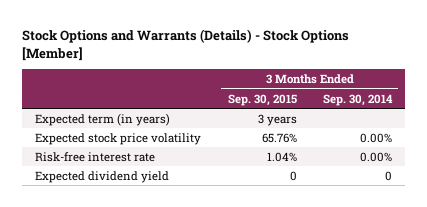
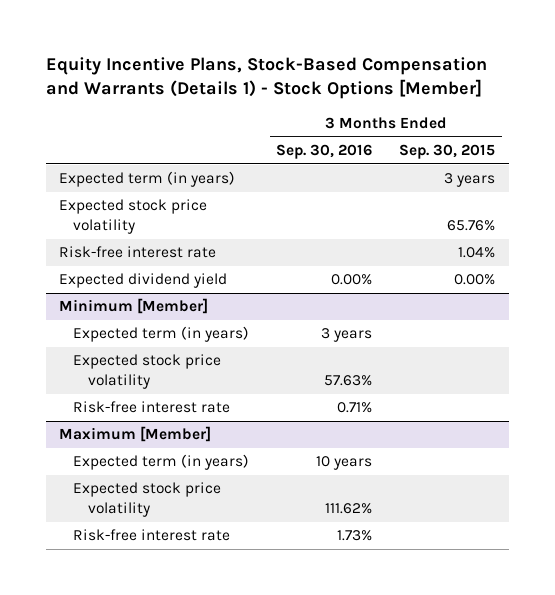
[22,29,350,61] Stock Options and Warrants (Details) - Stock Options [Member] -> [45,56,487,100] Equity Incentive Plans, Stock-Based Compensation and Warrants (Details 1) - Stock Options [Member]
[322,93,393,106] Sep. 30, 2014 -> none
none -> [276,144,373,160] Sep. 30, 2016
[289,170,297,181] 0 -> [454,274,496,286] 0.00%
none -> [59,298,209,315] Minimum [Member]
none -> [73,326,250,343] Expected term (in years)
none -> [73,354,222,390] Expected stock price volatility
none -> [73,401,231,414] Risk-free interest rate
none -> [59,426,212,443] Maximum [Member]
none -> [73,454,250,471] Expected term (in years)
none -> [73,482,222,518] Expected stock price volatility
none -> [73,529,231,542] Risk-free interest rate

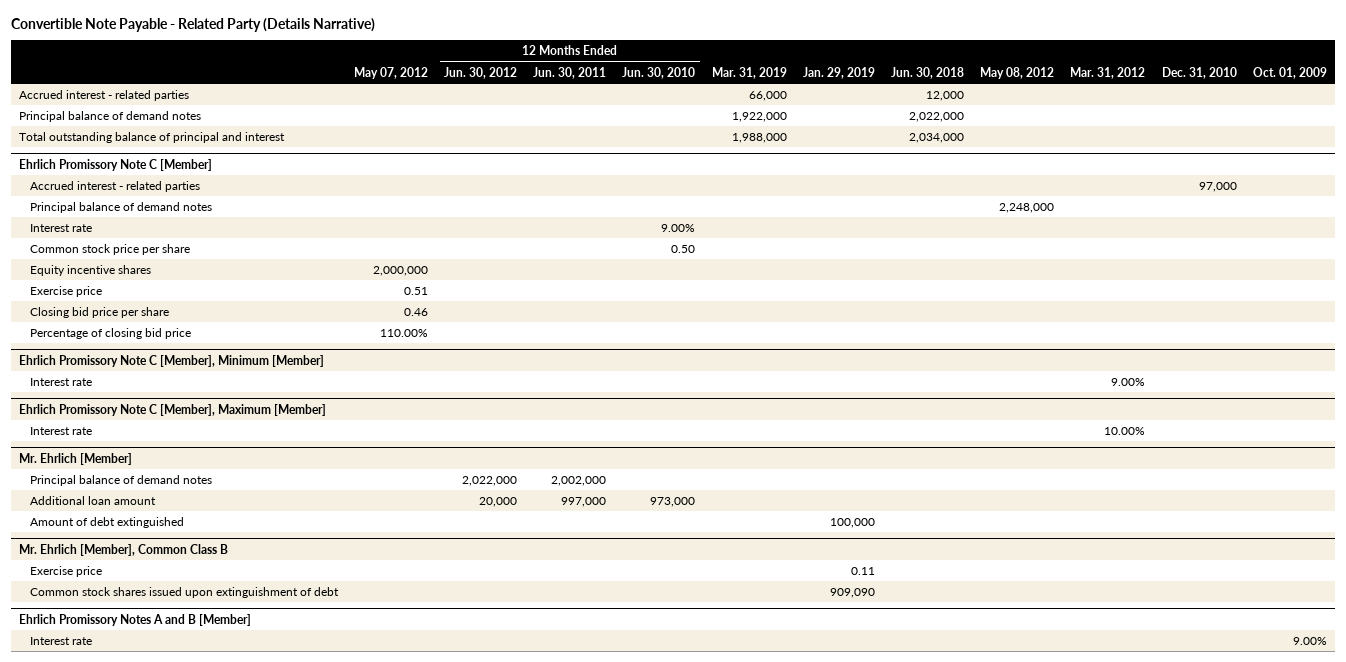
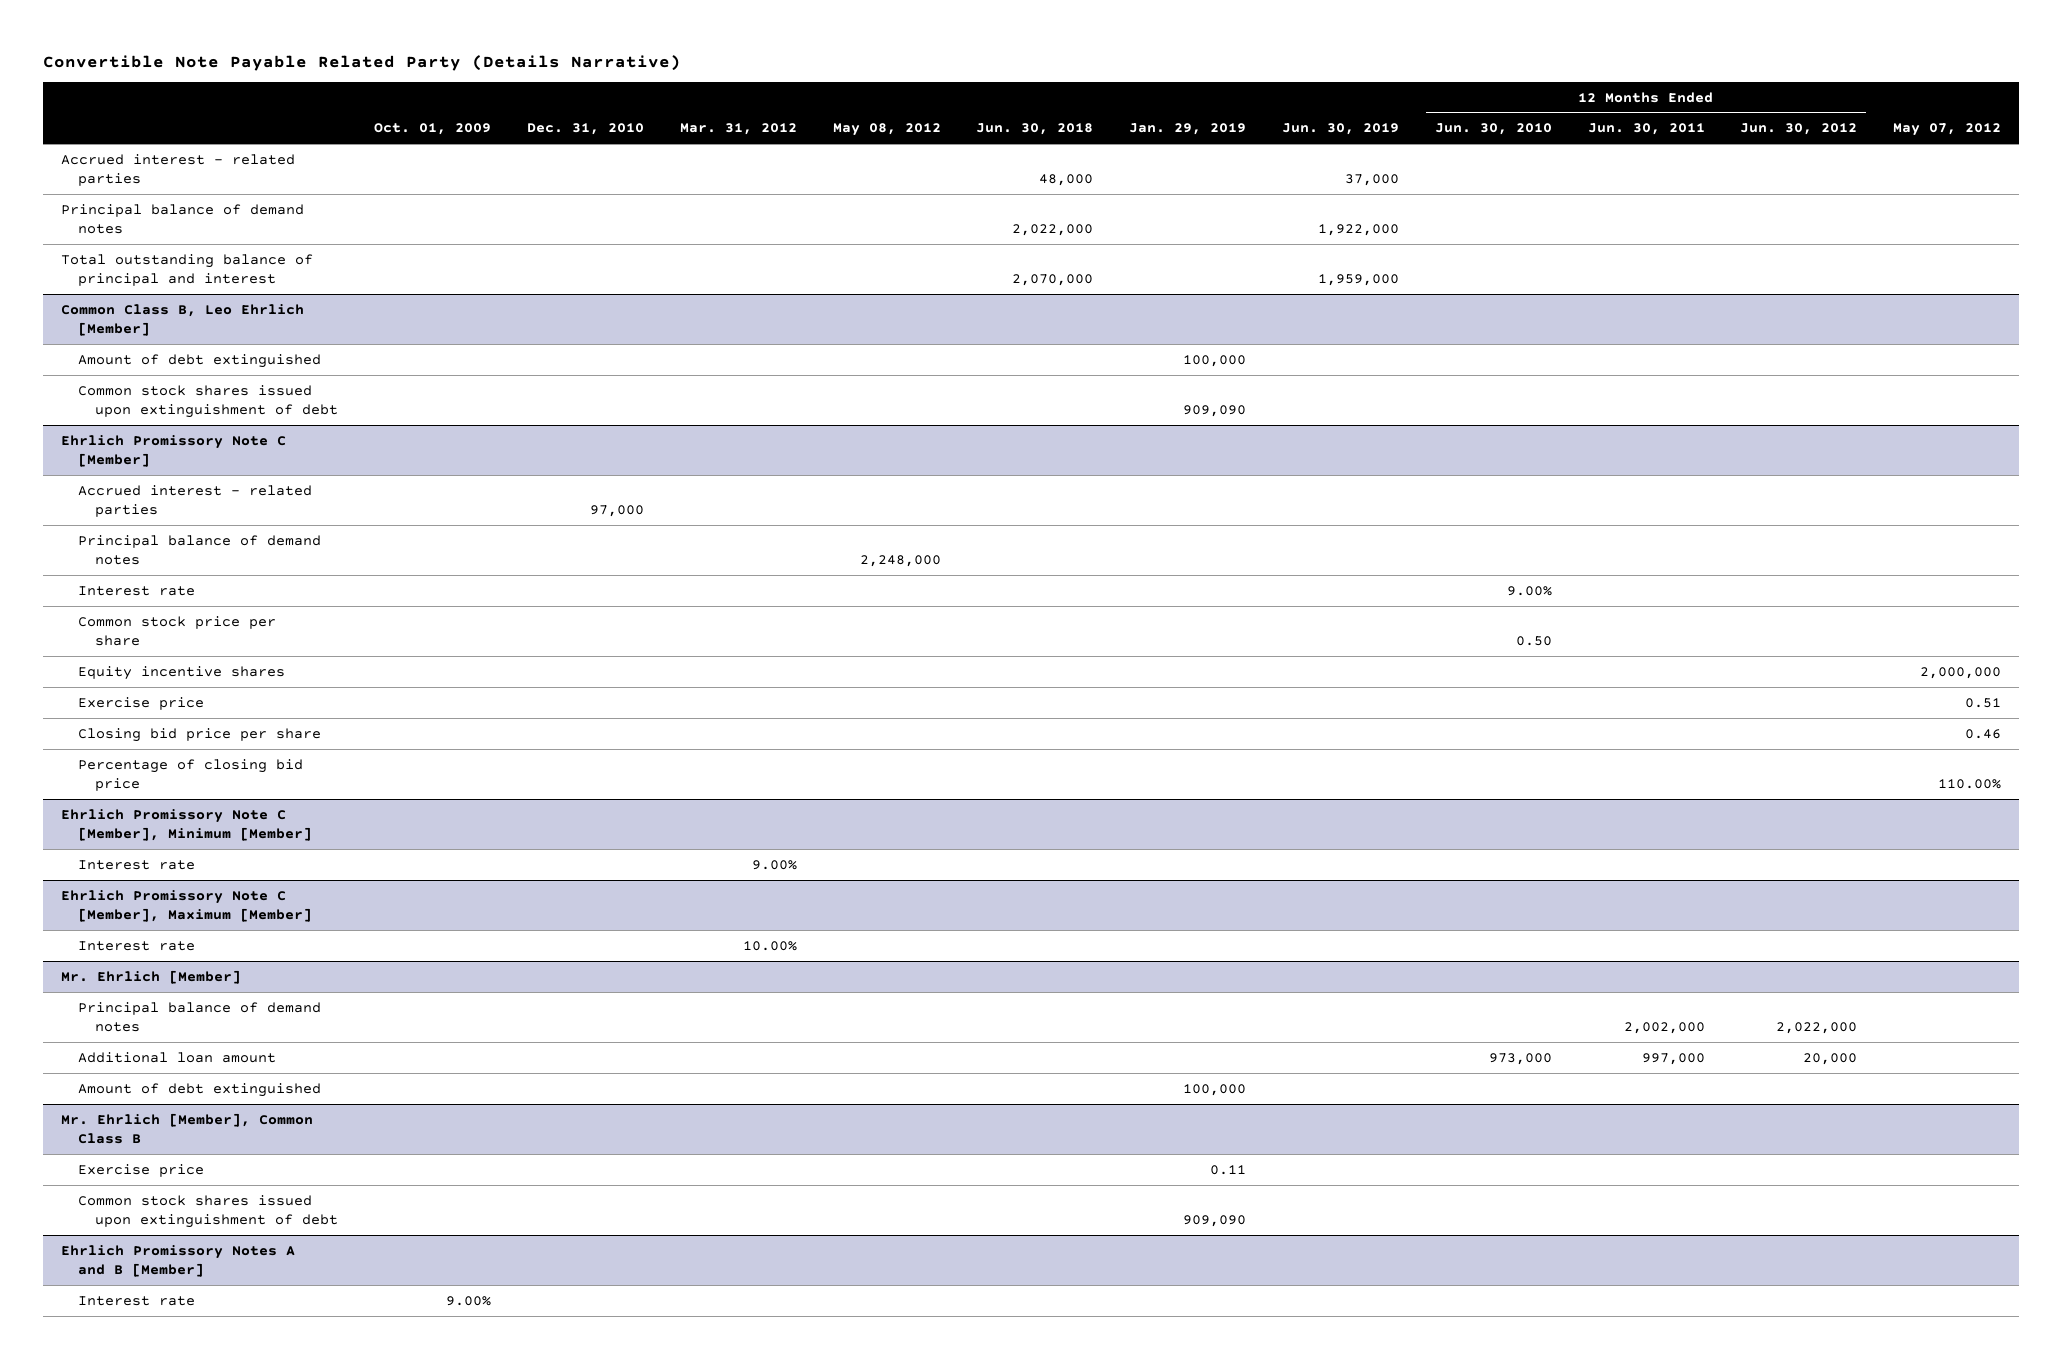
[10,17,375,32] Convertible Note Payable - Related Party (Details Narrative) -> [43,54,682,71] Convertible Note Payable Related Party (Details Narrative)
[711,66,787,79] Mar. 31, 2019 -> none
none -> [1282,123,1400,136] Jun. 30, 2019
[926,90,965,101] 12,000 -> [1039,173,1094,186] 48,000
[909,132,965,143] 2,034,000 -> [1012,273,1094,286] 2,070,000
none -> [61,303,305,336] Common Class B, Leo Ehrlich [Member]
none -> [78,353,322,368] Amount of debt extinguished
none -> [78,384,339,418] Common stock shares issued upon extinguishment of debt

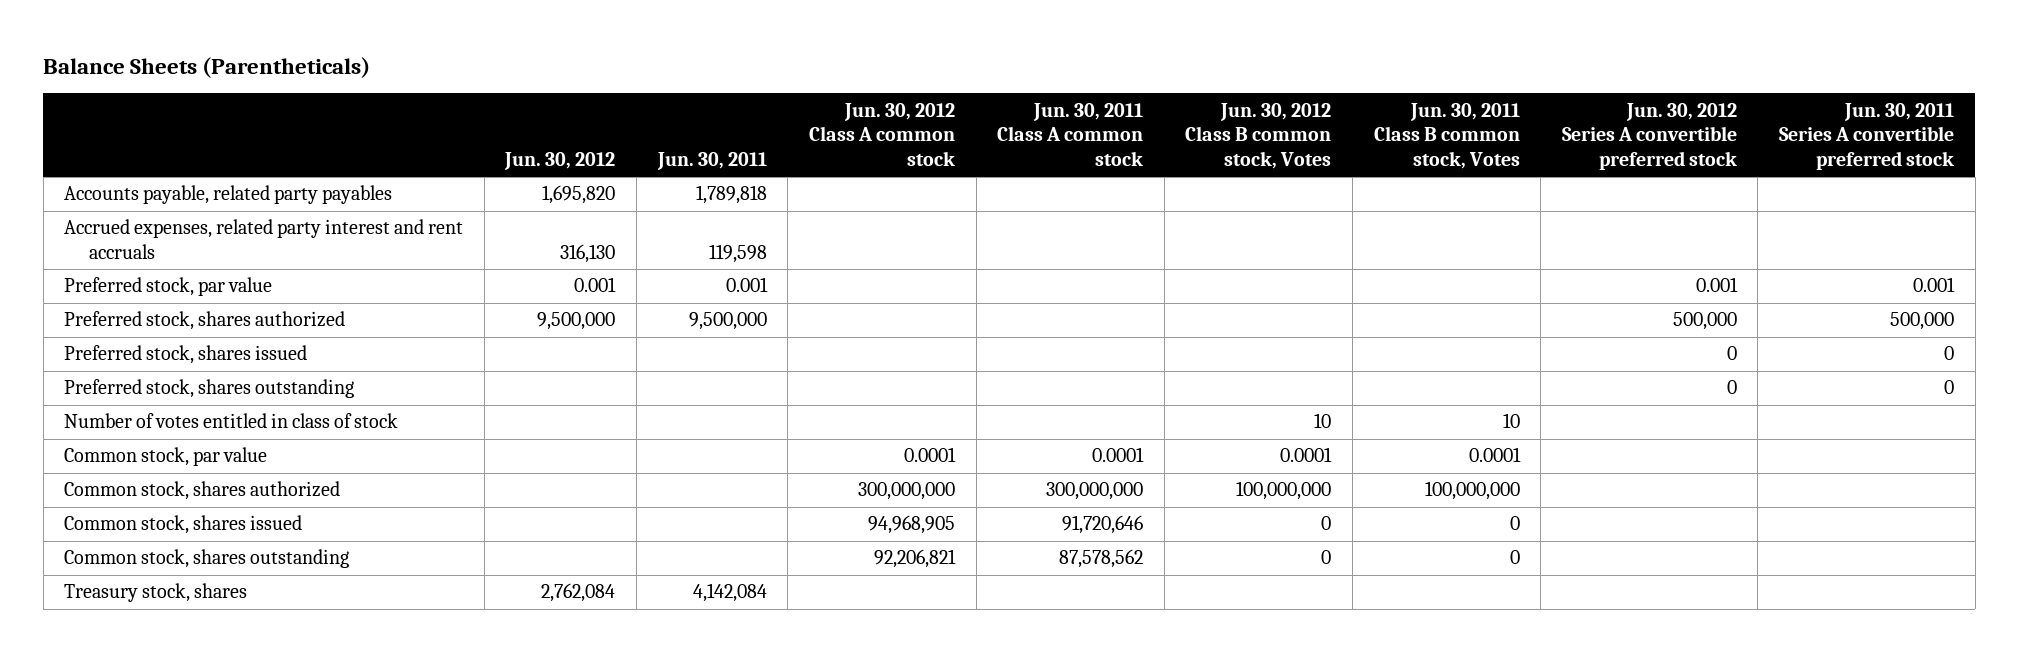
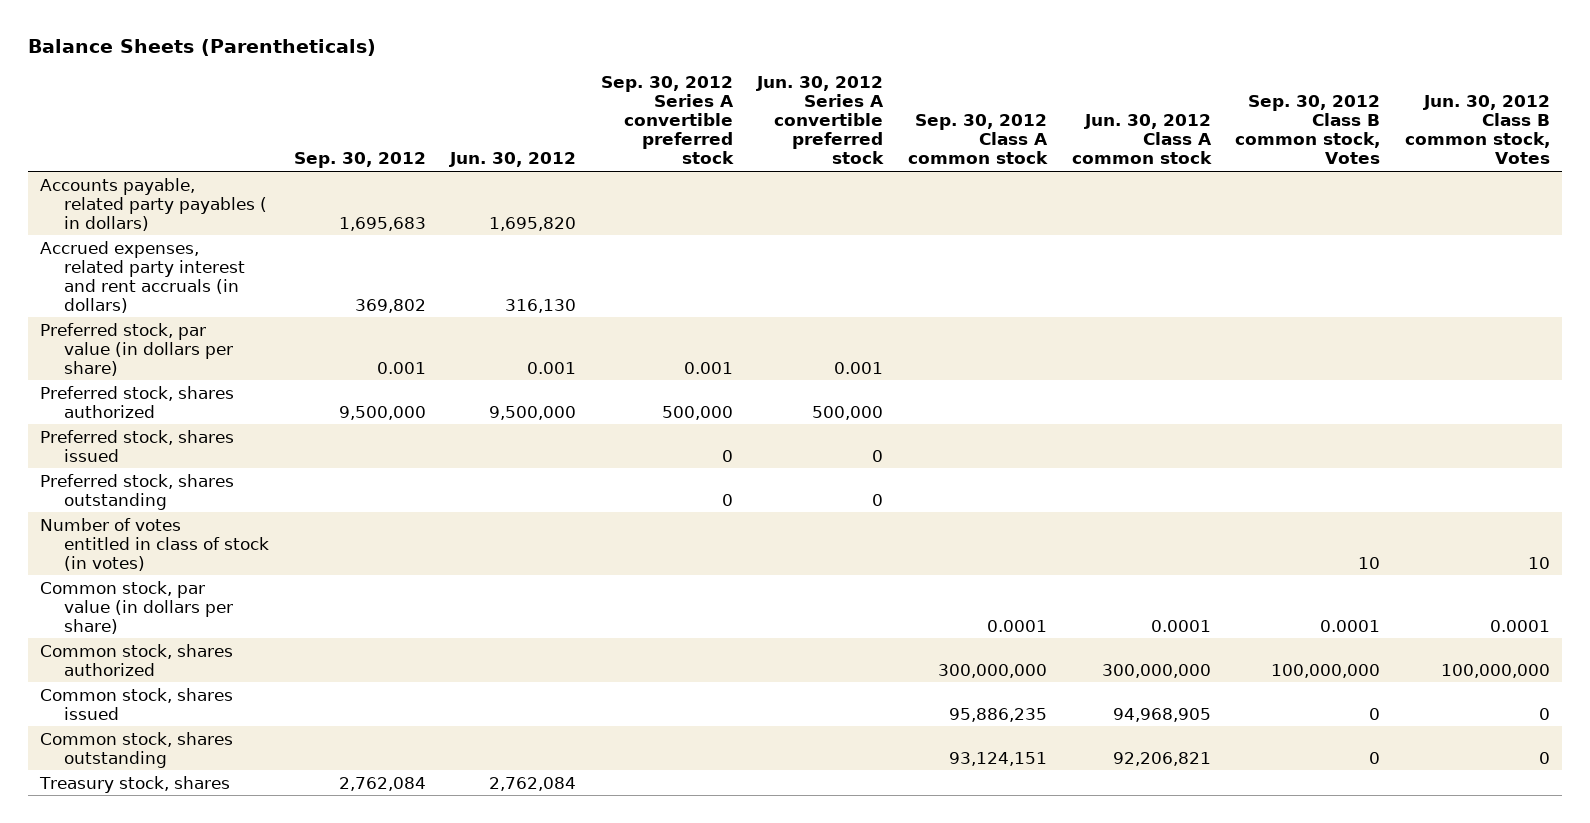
[656,151,767,170] Jun. 30, 2011 -> none
[997,102,1144,166] Jun. 30, 2011 Class A common stock -> none
[1373,102,1520,169] Jun. 30, 2011 Class B common stock, Votes -> none
[1779,102,1955,170] Jun. 30, 2011 Series A convertible preferred stock -> none
none -> [293,152,426,169] Sep. 30, 2012
none -> [600,76,734,165] Sep. 30, 2012 Series A convertible preferred stock
none -> [907,114,1048,165] Sep. 30, 2012 Class A common stock
none -> [1235,95,1381,165] Sep. 30, 2012 Class B common stock, Votes
[64,185,393,205] Accounts payable, related party payables -> [40,177,268,231] Accounts payable, related party payables ( in dollars)
[64,219,464,260] Accrued expenses, related party interest and rent accruals -> [40,240,246,313] Accrued expenses, related party interest and rent accruals (in dollars)
[64,277,273,297] Preferred stock, par value -> [40,322,234,376] Preferred stock, par value (in dollars per share)
[64,413,399,429] Number of votes entitled in class of stock -> [40,517,270,571] Number of votes entitled in class of stock (in votes)
[64,447,268,467] Common stock, par value -> [40,580,234,634] Common stock, par value (in dollars per share)

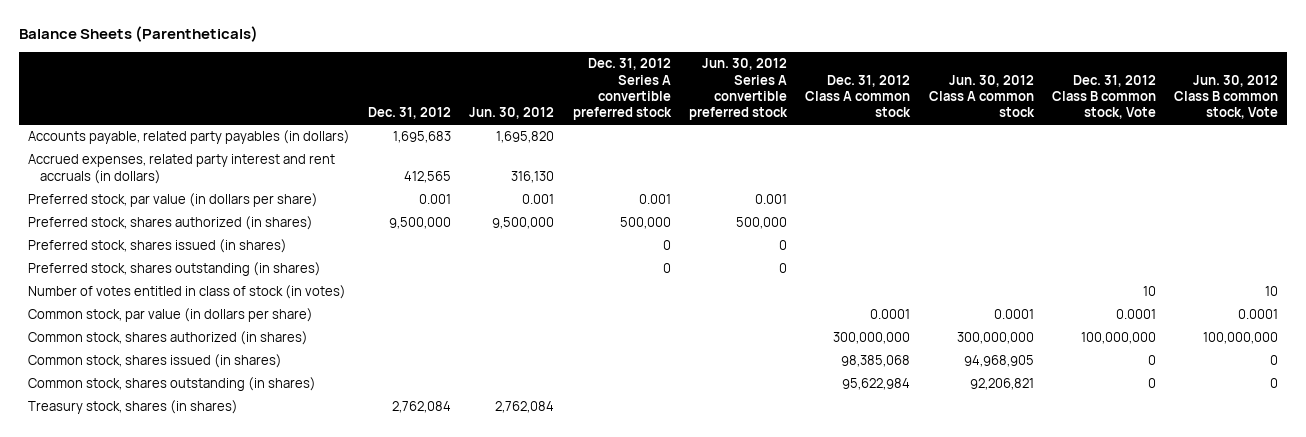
[293,152,426,169] Sep. 30, 2012 -> none
[600,76,734,165] Sep. 30, 2012 Series A convertible preferred stock -> none
[907,114,1048,165] Sep. 30, 2012 Class A common stock -> none
[1235,95,1381,165] Sep. 30, 2012 Class B common stock, Votes -> none
[1404,95,1550,165] Jun. 30, 2012 Class B common stock, Votes -> none
none -> [368,107,452,120] Dec. 31, 2012
none -> [572,58,672,121] Dec. 31, 2012 Series A convertible preferred stock
none -> [805,74,912,118] Dec. 31, 2012 Class A common stock
none -> [1051,74,1156,120] Dec. 31, 2012 Class B common stock, Vote
none -> [1174,74,1279,120] Jun. 30, 2012 Class B common stock, Vote
[40,177,268,231] Accounts payable, related party payables ( in dollars) -> [27,130,350,145] Accounts payable, related party payables (in dollars)
[40,385,235,418] Preferred stock, shares authorized -> [27,216,313,231] Preferred stock, shares authorized (in shares)
[40,429,235,462] Preferred stock, shares issued -> [27,239,287,254] Preferred stock, shares issued (in shares)
[40,473,235,510] Preferred stock, shares outstanding -> [27,262,321,277] Preferred stock, shares outstanding (in shares)
[40,643,234,676] Common stock, shares authorized -> [27,331,308,346] Common stock, shares authorized (in shares)
[40,687,234,720] Common stock, shares issued -> [27,354,282,369] Common stock, shares issued (in shares)
[40,731,234,768] Common stock, shares outstanding -> [27,377,316,392] Common stock, shares outstanding (in shares)
[39,775,231,793] Treasury stock, shares -> [27,400,238,415] Treasury stock, shares (in shares)

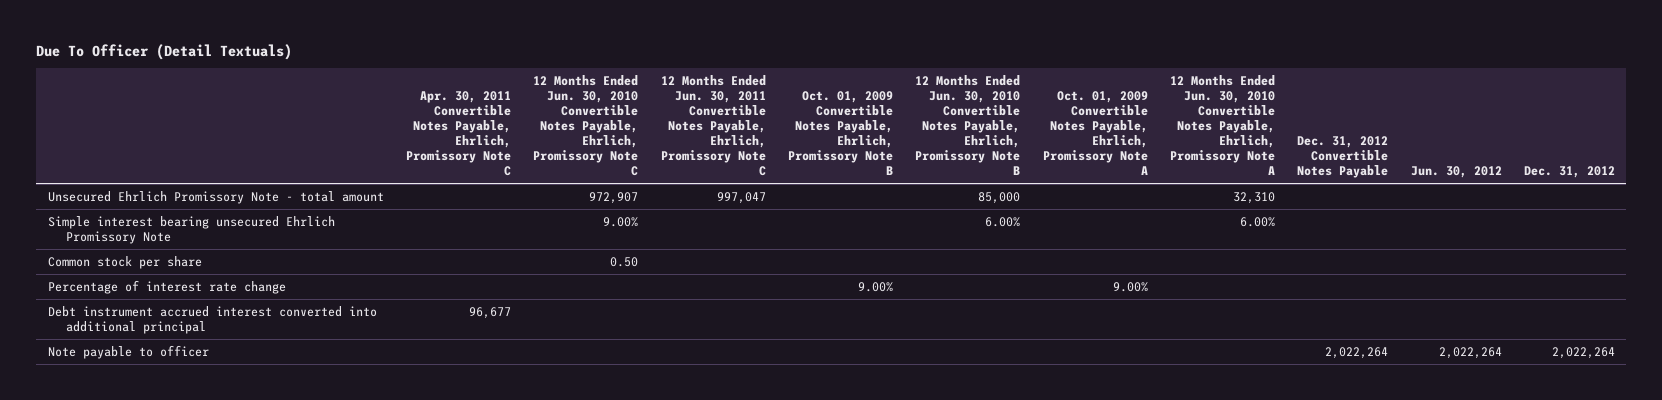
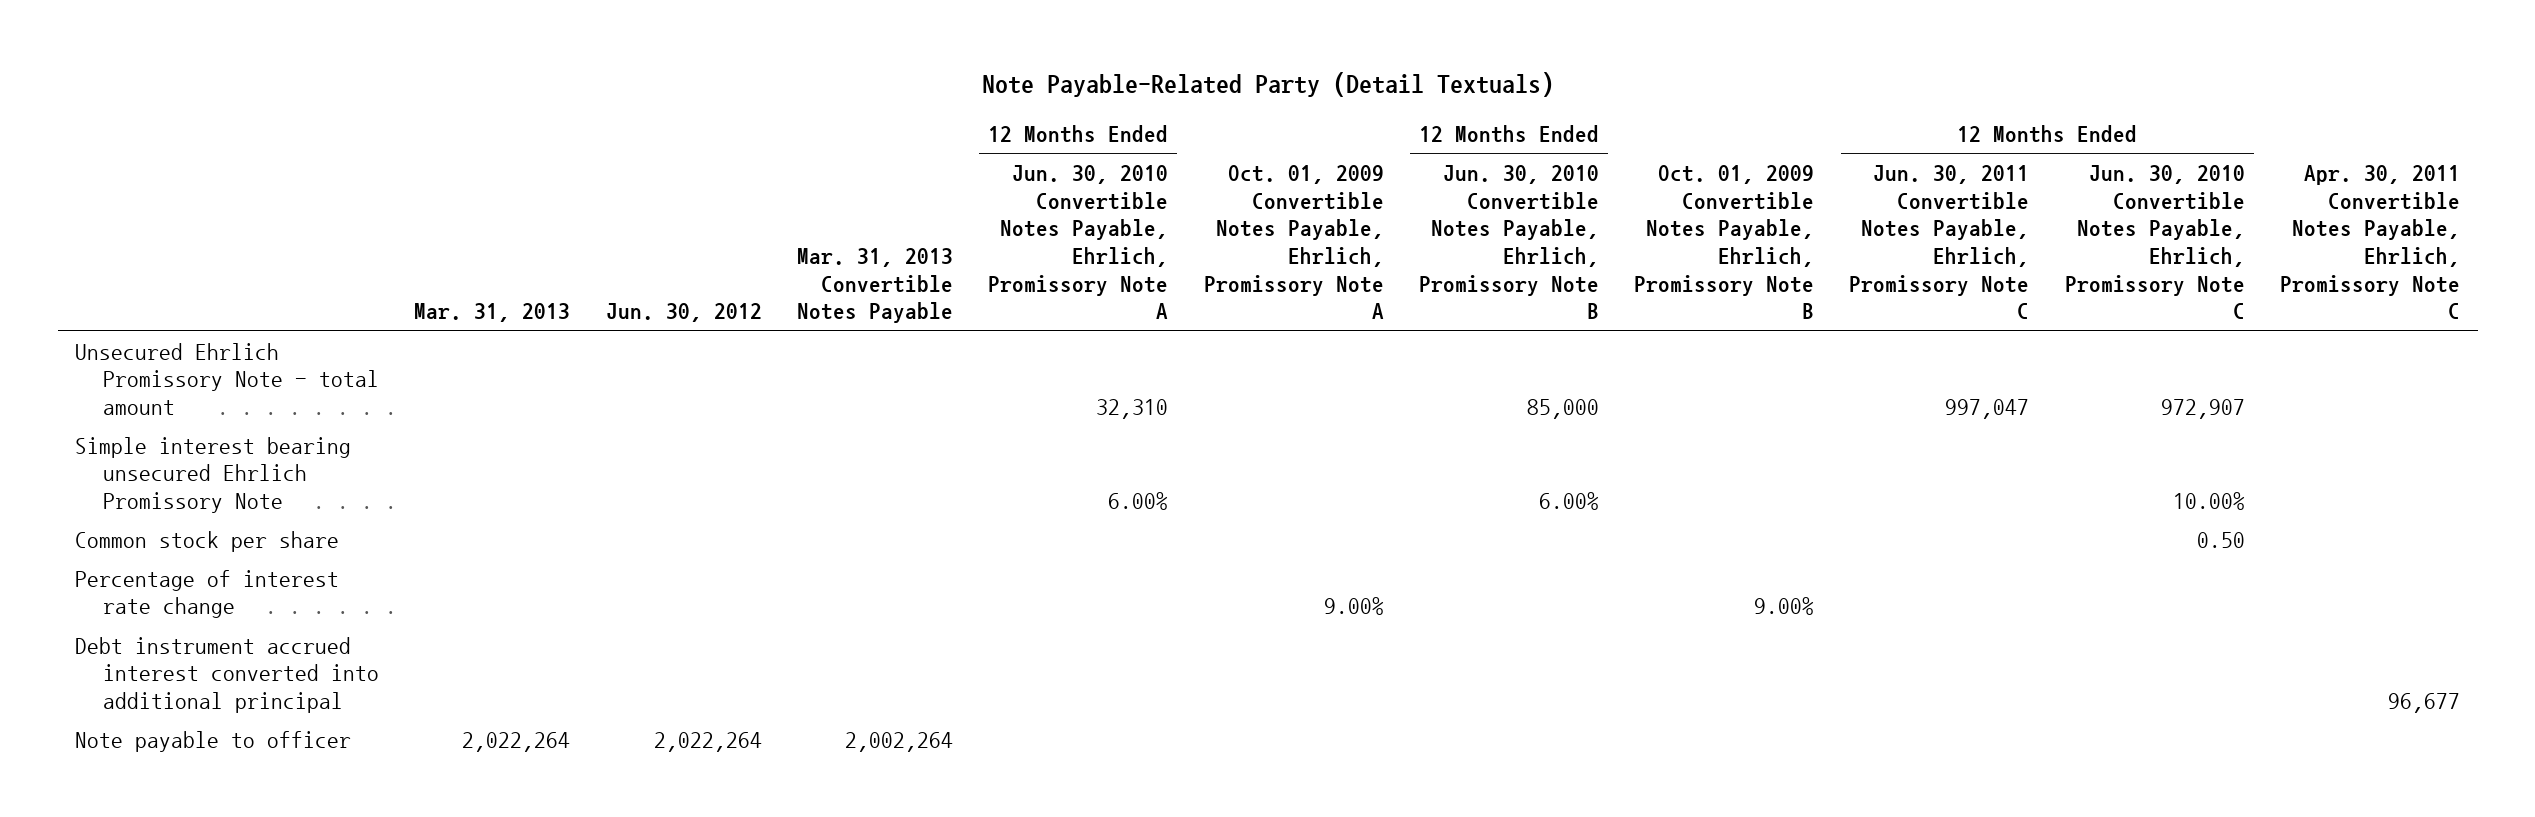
[36,43,293,60] Due To Officer (Detail Textuals) -> [981,72,1554,98] Note Payable-Related Party (Detail Textuals)
[1297,136,1389,178] Dec. 31, 2012 Convertible Notes Payable -> none
[1523,165,1615,178] Dec. 31, 2012 -> none
none -> [414,303,571,323] Mar. 31, 2013
none -> [796,247,953,324] Mar. 31, 2013 Convertible Notes Payable
[603,216,639,227] 9.00% -> [2172,491,2245,510] 10.00%

